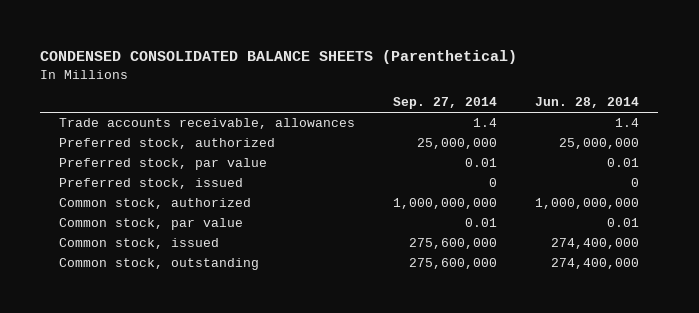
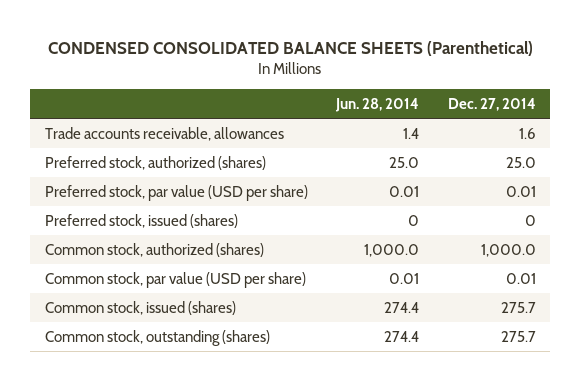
[393,97,498,110] Sep. 27, 2014 -> none
none -> [447,97,536,111] Dec. 27, 2014
[59,138,276,150] Preferred stock, authorized -> [44,155,266,170] Preferred stock, authorized (shares)
[559,138,640,150] 25,000,000 -> [389,156,420,168] 25.0
[59,158,268,171] Preferred stock, par value -> [44,184,308,201] Preferred stock, par value (USD per share)
[59,178,244,190] Preferred stock, issued -> [44,213,238,228] Preferred stock, issued (shares)
[59,198,252,210] Common stock, authorized -> [44,242,264,257] Common stock, authorized (shares)
[535,198,640,210] 1,000,000,000 -> [364,243,420,257] 1,000.0
[59,218,244,231] Common stock, par value -> [44,271,306,288] Common stock, par value (USD per share)
[59,238,220,250] Common stock, issued -> [44,300,236,315] Common stock, issued (shares)
[551,238,640,250] 274,400,000 -> [384,301,420,313] 274.4
[59,258,260,271] Common stock, outstanding -> [44,329,270,346] Common stock, outstanding (shares)
[551,258,640,270] 274,400,000 -> [384,330,420,342] 274.4

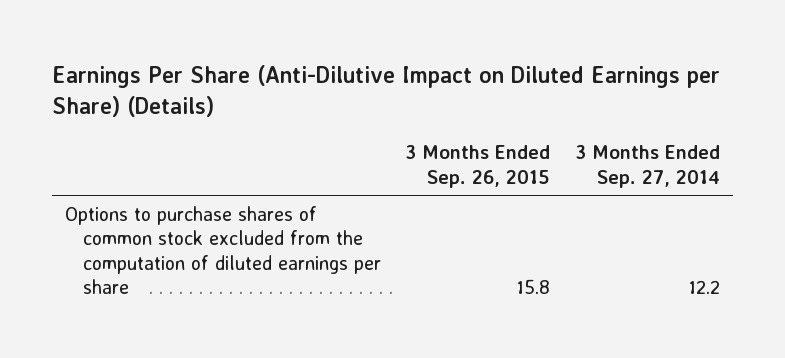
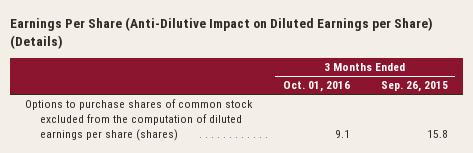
[575,145,721,188] 3 Months Ended Sep. 27, 2014 -> none
none -> [282,81,350,93] Oct. 01, 2016
[64,206,381,295] Options to purchase shares of common stock excluded from the computation of diluted earnings per share -> [25,99,254,141] Options to purchase shares of common stock excluded from the computation of diluted earnings per share (shares)

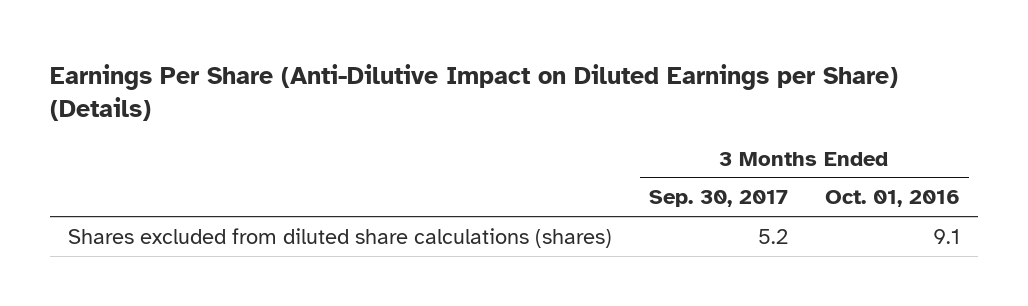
[380,81,448,93] Sep. 26, 2015 -> none
none -> [648,190,788,208] Sep. 30, 2017
[25,99,254,141] Options to purchase shares of common stock excluded from the computation of diluted earnings per share (shares) -> [68,227,613,248] Shares excluded from diluted share calculations (shares)

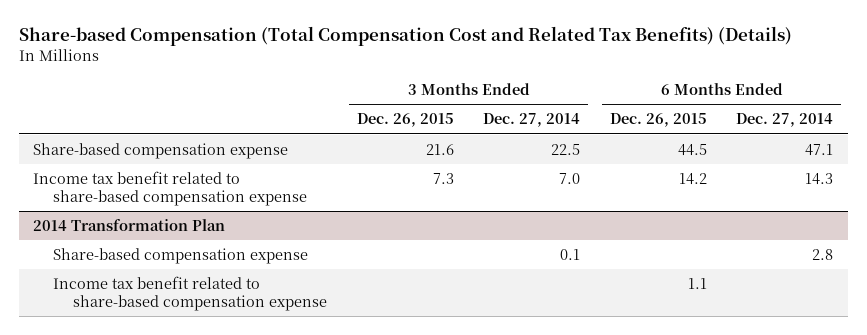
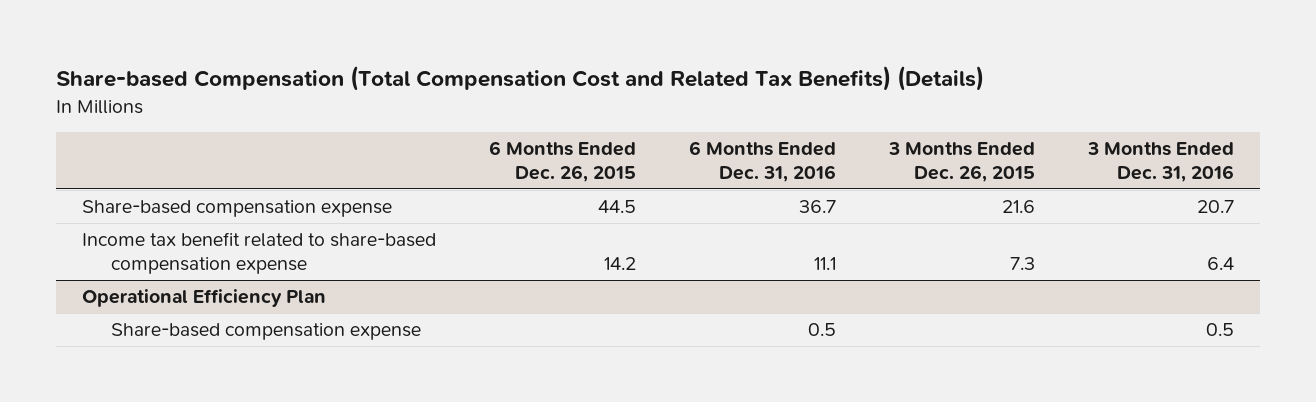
[483,113,581,128] Dec. 27, 2014 -> none
[736,113,834,128] Dec. 27, 2014 -> none
none -> [689,141,837,183] 6 Months Ended Dec. 31, 2016
none -> [1086,142,1234,183] 3 Months Ended Dec. 31, 2016
[33,218,226,231] 2014 Transformation Plan -> none
none -> [82,289,327,308] Operational Efficiency Plan
[53,275,328,312] Income tax benefit related to share-based compensation expense -> none

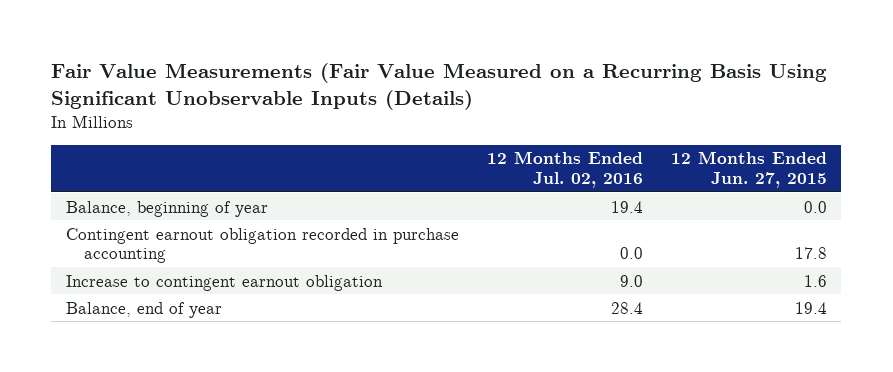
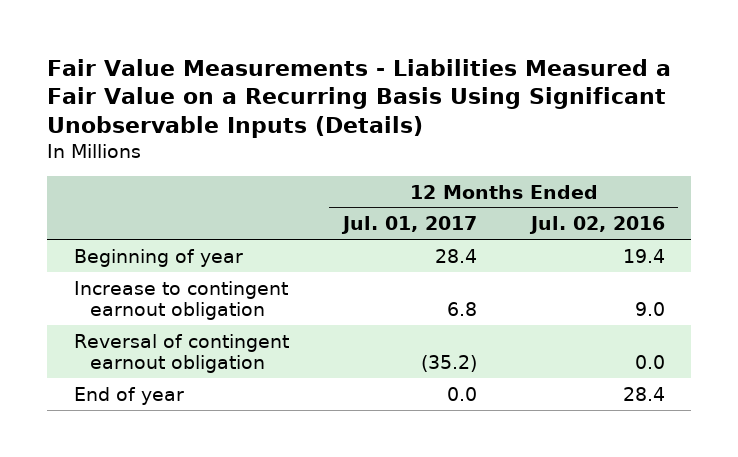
[51,63,828,110] Fair Value Measurements (Fair Value Measured on a Recurring Basis Using Significant Unobservable Inputs (Details) -> [46,58,671,139] Fair Value Measurements - Liabilities Measured a Fair Value on a Recurring Basis Using Significant Unobservable Inputs (Details)
[671,151,828,189] 12 Months Ended Jun. 27, 2015 -> none
none -> [340,216,477,235] Jul. 01, 2017
[65,227,459,264] Contingent earnout obligation recorded in purchase accounting -> none
[65,200,268,217] Balance, beginning of year -> [73,248,243,267] Beginning of year
none -> [73,333,289,374] Reversal of contingent earnout obligation
[65,301,222,318] Balance, end of year -> [73,386,184,405] End of year

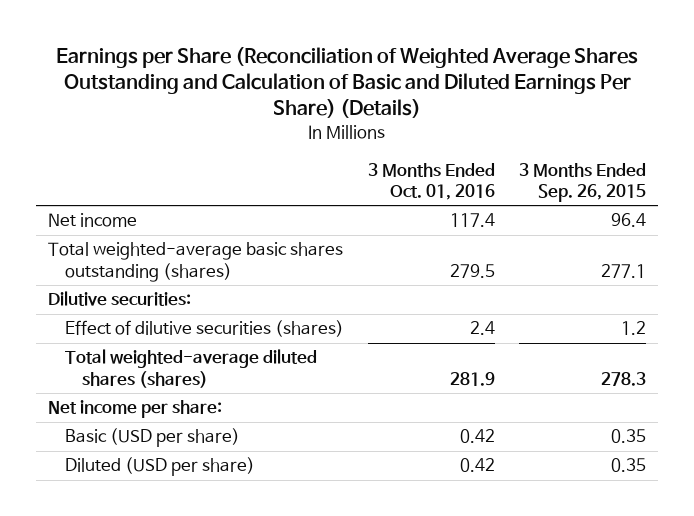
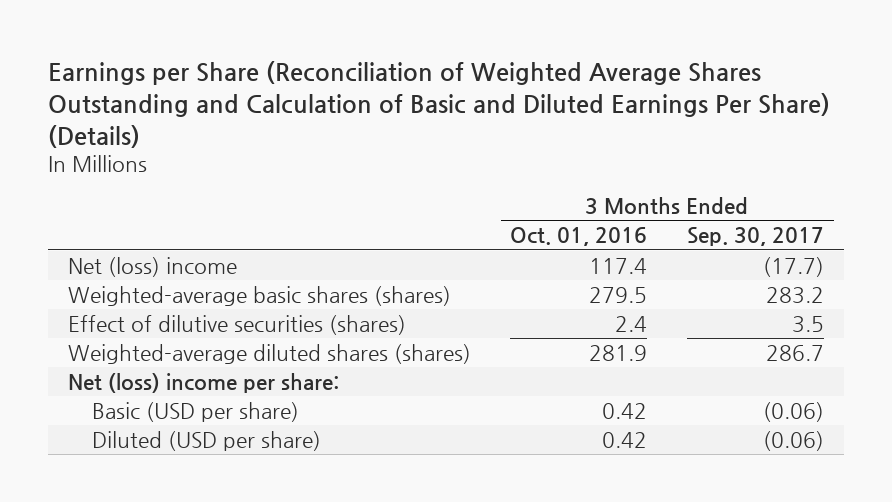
[518,162,646,202] 3 Months Ended Sep. 26, 2015 -> none
none -> [686,227,824,247] Sep. 30, 2017
[48,291,192,307] Dilutive securities: -> none
[48,213,138,228] Net income -> [68,256,238,277] Net (loss) income
[48,242,344,282] Total weighted-average basic shares outstanding (shares) -> [68,285,452,306] Weighted-average basic shares (shares)
[64,349,317,388] Total weighted-average diluted shares (shares) -> [68,343,472,364] Weighted-average diluted shares (shares)
[48,400,223,419] Net income per share: -> [68,372,340,393] Net (loss) income per share:

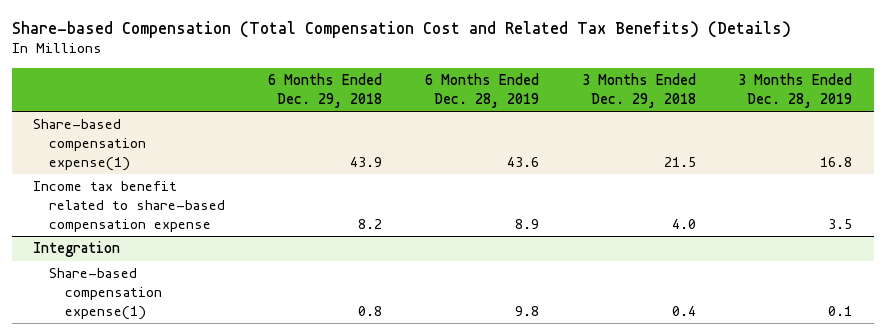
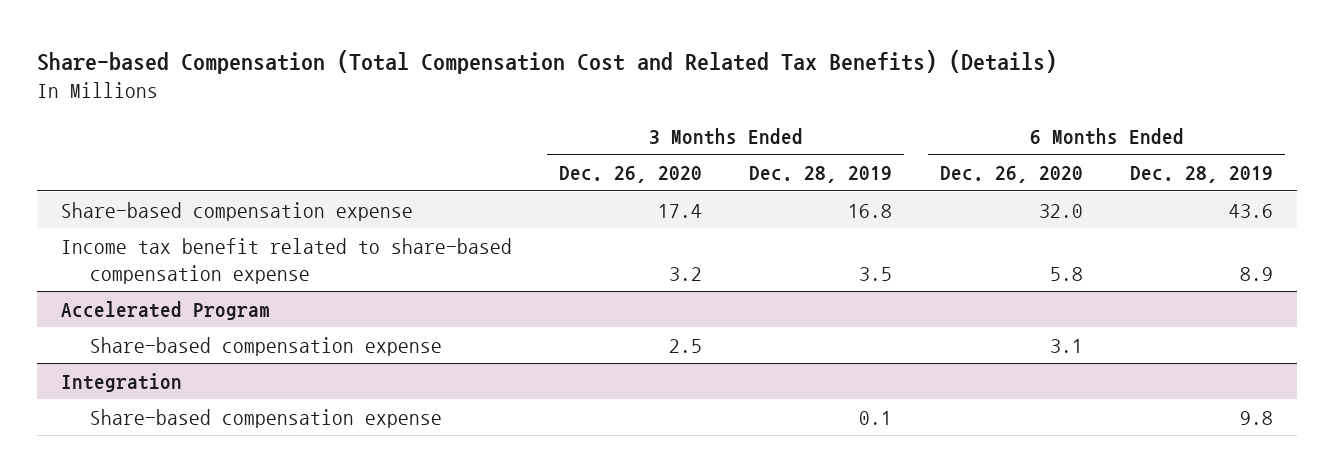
[267,73,382,108] 6 Months Ended Dec. 29, 2018 -> none
[581,73,696,108] 3 Months Ended Dec. 29, 2018 -> none
none -> [559,166,703,184] Dec. 26, 2020
none -> [939,166,1083,184] Dec. 26, 2020
[33,119,146,171] Share-based compensation expense(1) -> [60,201,413,221] Share-based compensation expense
none -> [60,300,270,320] Accelerated Program
none -> [89,336,442,356] Share-based compensation expense
[48,268,162,320] Share-based compensation expense(1) -> [89,408,442,428] Share-based compensation expense

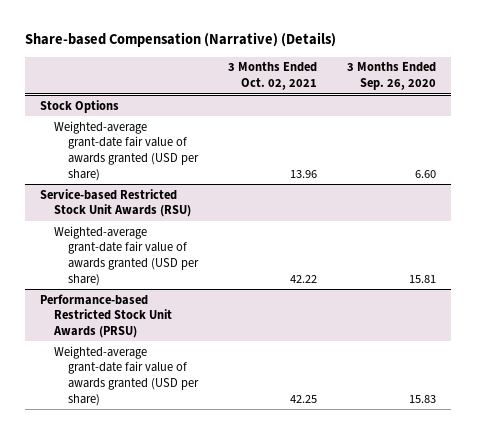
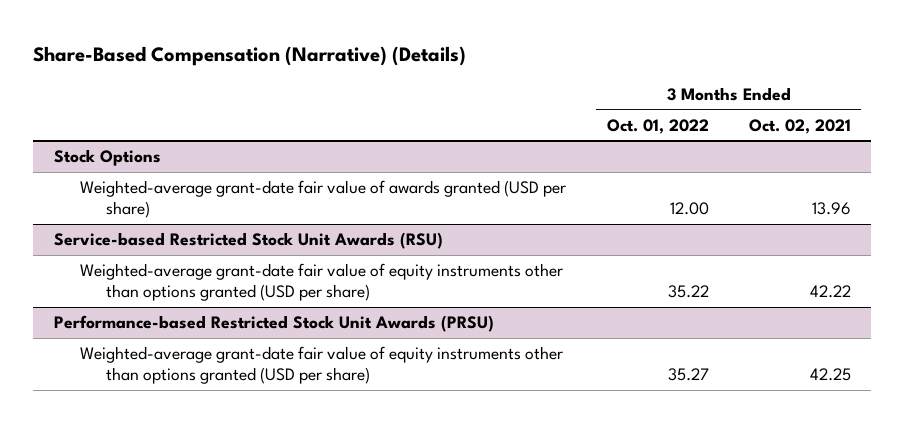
[25,32,337,48] Share-based Compensation (Narrative) (Details) -> [33,45,467,66] Share-Based Compensation (Narrative) (Details)
[347,62,437,91] 3 Months Ended Sep. 26, 2020 -> none
none -> [606,118,709,134] Oct. 01, 2022
[53,225,199,286] Weighted-average grant-date fair value of awards granted (USD per share) -> [80,263,564,302] Weighted-average grant-date fair value of equity instruments other than options granted (USD per share)
[53,345,199,406] Weighted-average grant-date fair value of awards granted (USD per share) -> [80,346,564,385] Weighted-average grant-date fair value of equity instruments other than options granted (USD per share)

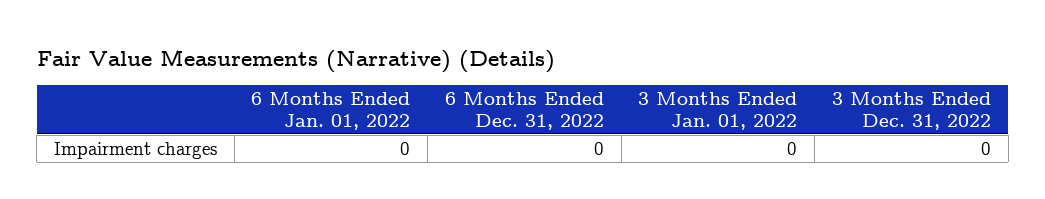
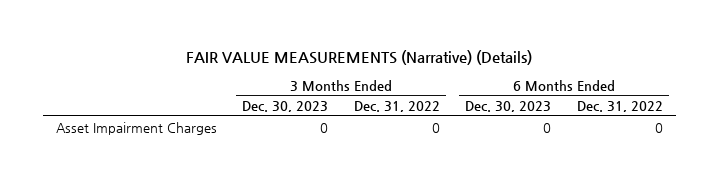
[36,49,555,74] Fair Value Measurements (Narrative) (Details) -> [186,50,533,66] FAIR VALUE MEASUREMENTS (Narrative) (Details)
[251,92,411,130] 6 Months Ended Jan. 01, 2022 -> none
[638,92,798,130] 3 Months Ended Jan. 01, 2022 -> none
none -> [242,101,329,113] Dec. 30, 2023
none -> [465,101,552,113] Dec. 30, 2023
[54,141,218,159] Impairment charges -> [55,121,217,135] Asset Impairment Charges

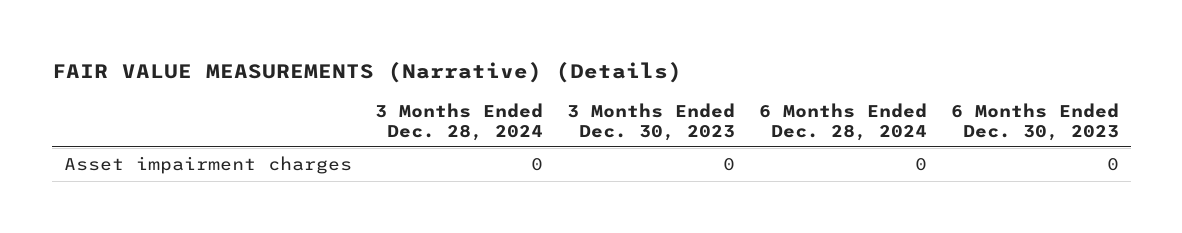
[353,101,440,113] Dec. 31, 2022 -> none
[576,101,663,113] Dec. 31, 2022 -> none
none -> [375,103,544,141] 3 Months Ended Dec. 28, 2024
none -> [758,103,927,141] 6 Months Ended Dec. 28, 2024
[55,121,217,135] Asset Impairment Charges -> [63,156,352,175] Asset impairment charges

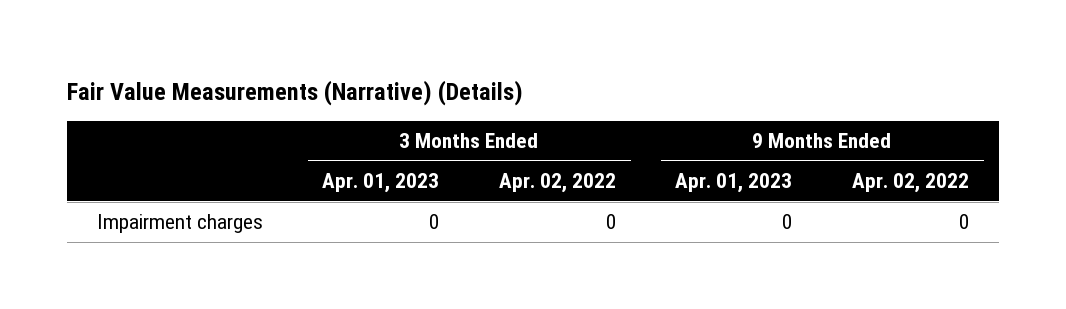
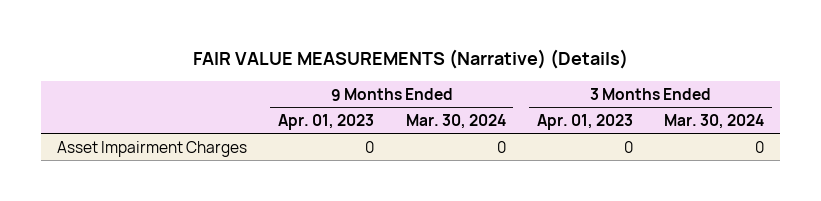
[67,79,524,106] Fair Value Measurements (Narrative) (Details) -> [192,49,628,70] FAIR VALUE MEASUREMENTS (Narrative) (Details)
[498,173,616,194] Apr. 02, 2022 -> none
[851,173,969,194] Apr. 02, 2022 -> none
none -> [405,114,506,130] Mar. 30, 2024
none -> [664,114,765,130] Mar. 30, 2024
[96,214,263,234] Impairment charges -> [56,140,247,157] Asset Impairment Charges

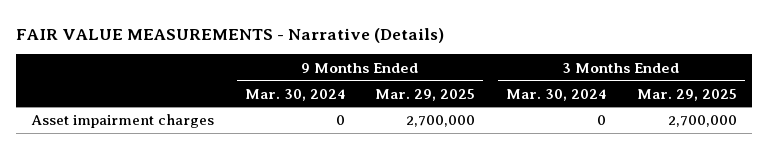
[192,49,628,70] FAIR VALUE MEASUREMENTS (Narrative) (Details) -> [16,27,445,43] FAIR VALUE MEASUREMENTS - Narrative (Details)
[278,114,375,131] Apr. 01, 2023 -> none
[536,114,633,131] Apr. 01, 2023 -> none
none -> [375,88,476,101] Mar. 29, 2025
none -> [636,88,737,101] Mar. 29, 2025
[56,140,247,157] Asset Impairment Charges -> [30,114,214,129] Asset impairment charges

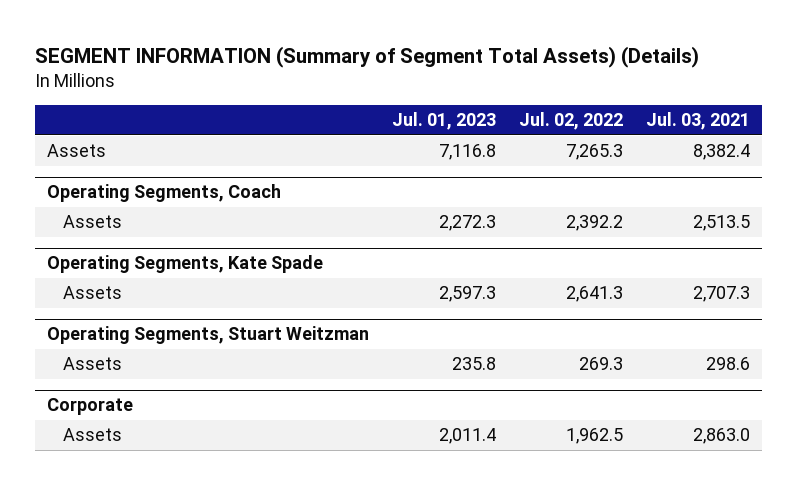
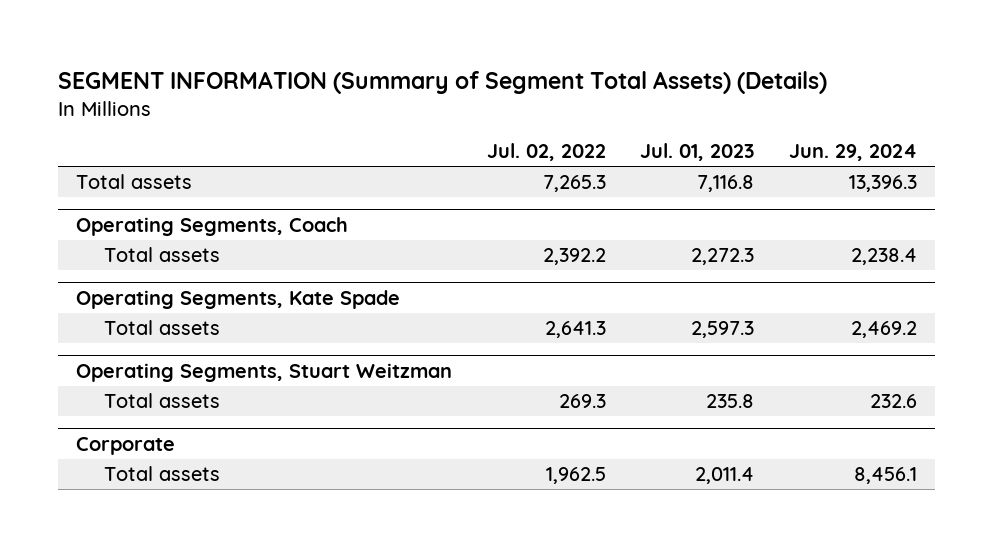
[646,112,751,131] Jul. 03, 2021 -> none
none -> [789,144,918,162] Jun. 29, 2024
[46,144,106,158] Assets -> [75,174,192,190] Total assets
[62,215,122,229] Assets -> [104,247,221,263] Total assets
[62,286,122,300] Assets -> [104,320,221,336] Total assets
[62,357,122,371] Assets -> [104,393,221,409] Total assets
[62,428,122,442] Assets -> [104,466,221,482] Total assets

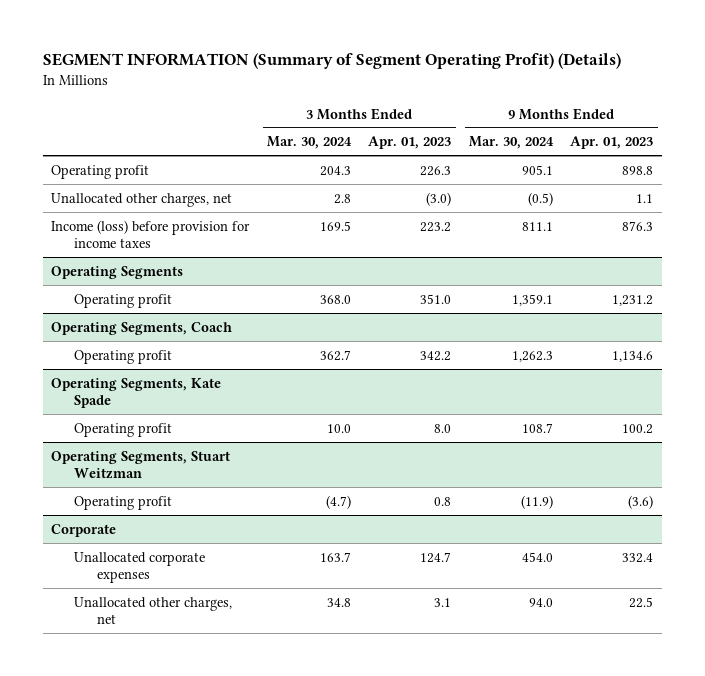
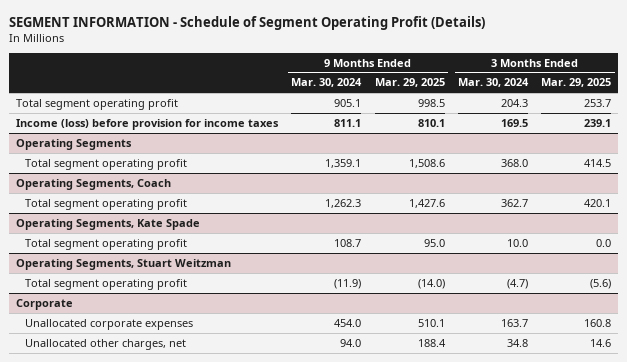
[42,53,621,70] SEGMENT INFORMATION (Summary of Segment Operating Profit) (Details) -> [9,15,486,30] SEGMENT INFORMATION - Schedule of Segment Operating Profit (Details)
[368,136,452,150] Apr. 01, 2023 -> none
[570,136,654,150] Apr. 01, 2023 -> none
none -> [374,78,445,88] Mar. 29, 2025
none -> [541,78,612,88] Mar. 29, 2025
[51,192,233,207] Unallocated other charges, net -> none
[51,164,150,179] Operating profit -> [15,98,178,110] Total segment operating profit
[74,293,173,308] Operating profit -> [24,158,187,170] Total segment operating profit
[74,349,173,364] Operating profit -> [24,198,187,210] Total segment operating profit
[74,422,173,437] Operating profit -> [24,238,187,250] Total segment operating profit
[74,495,173,510] Operating profit -> [24,278,187,290] Total segment operating profit

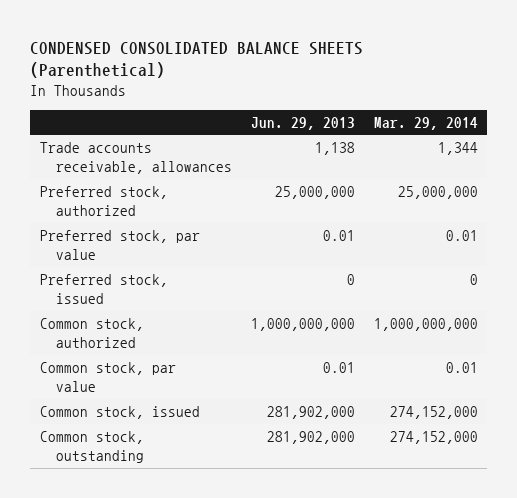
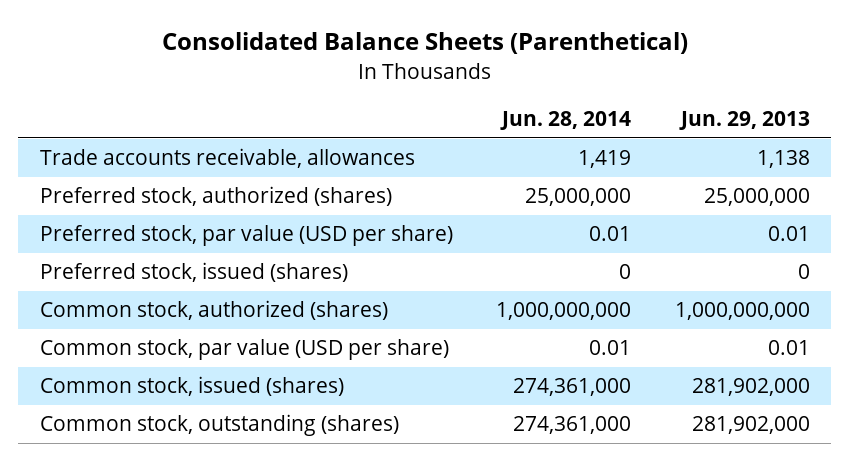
[30,41,364,79] CONDENSED CONSOLIDATED BALANCE SHEETS (Parenthetical) -> [161,32,688,55] Consolidated Balance Sheets (Parenthetical)
[373,116,478,130] Mar. 29, 2014 -> none
none -> [500,110,632,130] Jun. 28, 2014
[39,186,168,216] Preferred stock, authorized -> [39,186,392,207] Preferred stock, authorized (shares)
[39,230,200,260] Preferred stock, par value -> [39,225,453,247] Preferred stock, par value (USD per share)
[39,274,168,304] Preferred stock, issued -> [39,262,348,283] Preferred stock, issued (shares)
[39,318,144,348] Common stock, authorized -> [39,300,388,321] Common stock, authorized (shares)
[39,362,176,392] Common stock, par value -> [39,339,449,361] Common stock, par value (USD per share)
[39,406,200,420] Common stock, issued -> [39,376,344,397] Common stock, issued (shares)
[39,431,144,463] Common stock, outstanding -> [39,414,399,437] Common stock, outstanding (shares)

